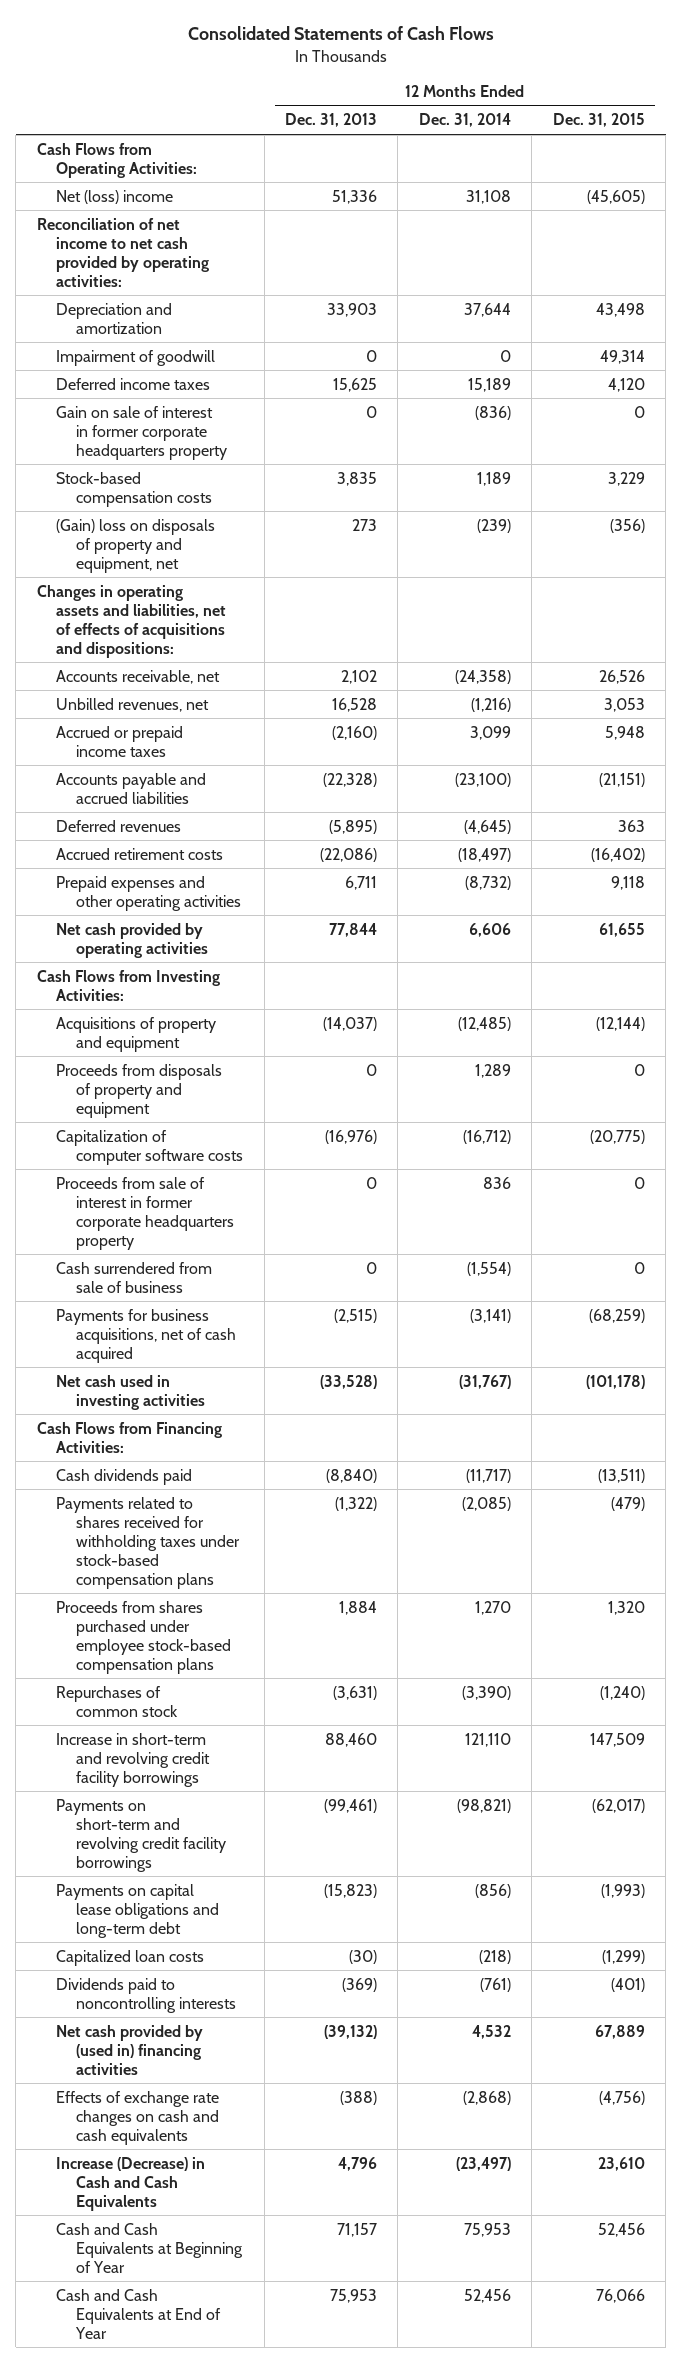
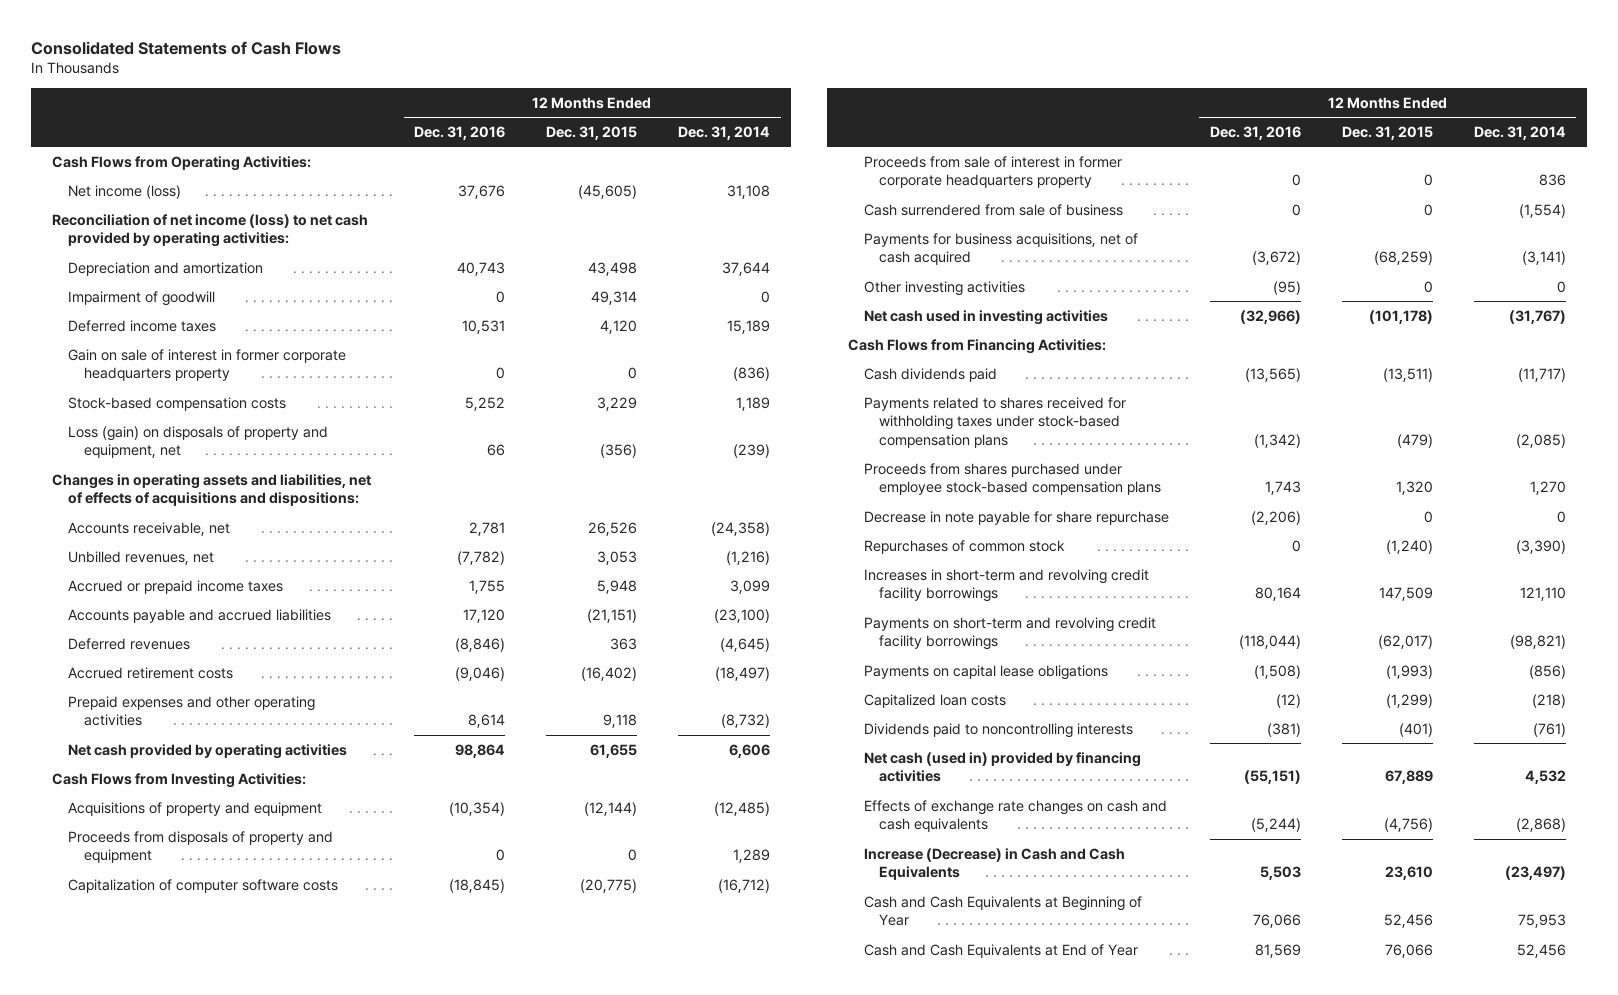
[284,113,377,128] Dec. 31, 2013 -> none
none -> [413,125,505,140] Dec. 31, 2016
[56,189,174,204] Net (loss) income -> [67,184,181,199] Net income (loss)
[36,217,210,287] Reconciliation of net income to net cash provided by operating activities: -> [51,213,368,248] Reconciliation of net income (loss) to net cash provided by operating activities:
[56,518,216,573] (Gain) loss on disposals of property and equipment, net -> [67,425,328,459] Loss (gain) on disposals of property and equipment, net
none -> [863,280,1025,296] Other investing activities
none -> [863,510,1169,525] Decrease in note payable for share repurchase
[56,1732,211,1787] Increase in short-term and revolving credit facility borrowings -> [863,568,1149,603] Increases in short-term and revolving credit facility borrowings
[56,1883,220,1938] Payments on capital lease obligations and long-term debt -> [863,664,1108,680] Payments on capital lease obligations
[56,2024,204,2075] Net cash provided by (used in) financing activities -> [863,751,1141,783] Net cash (used in) provided by financing activities

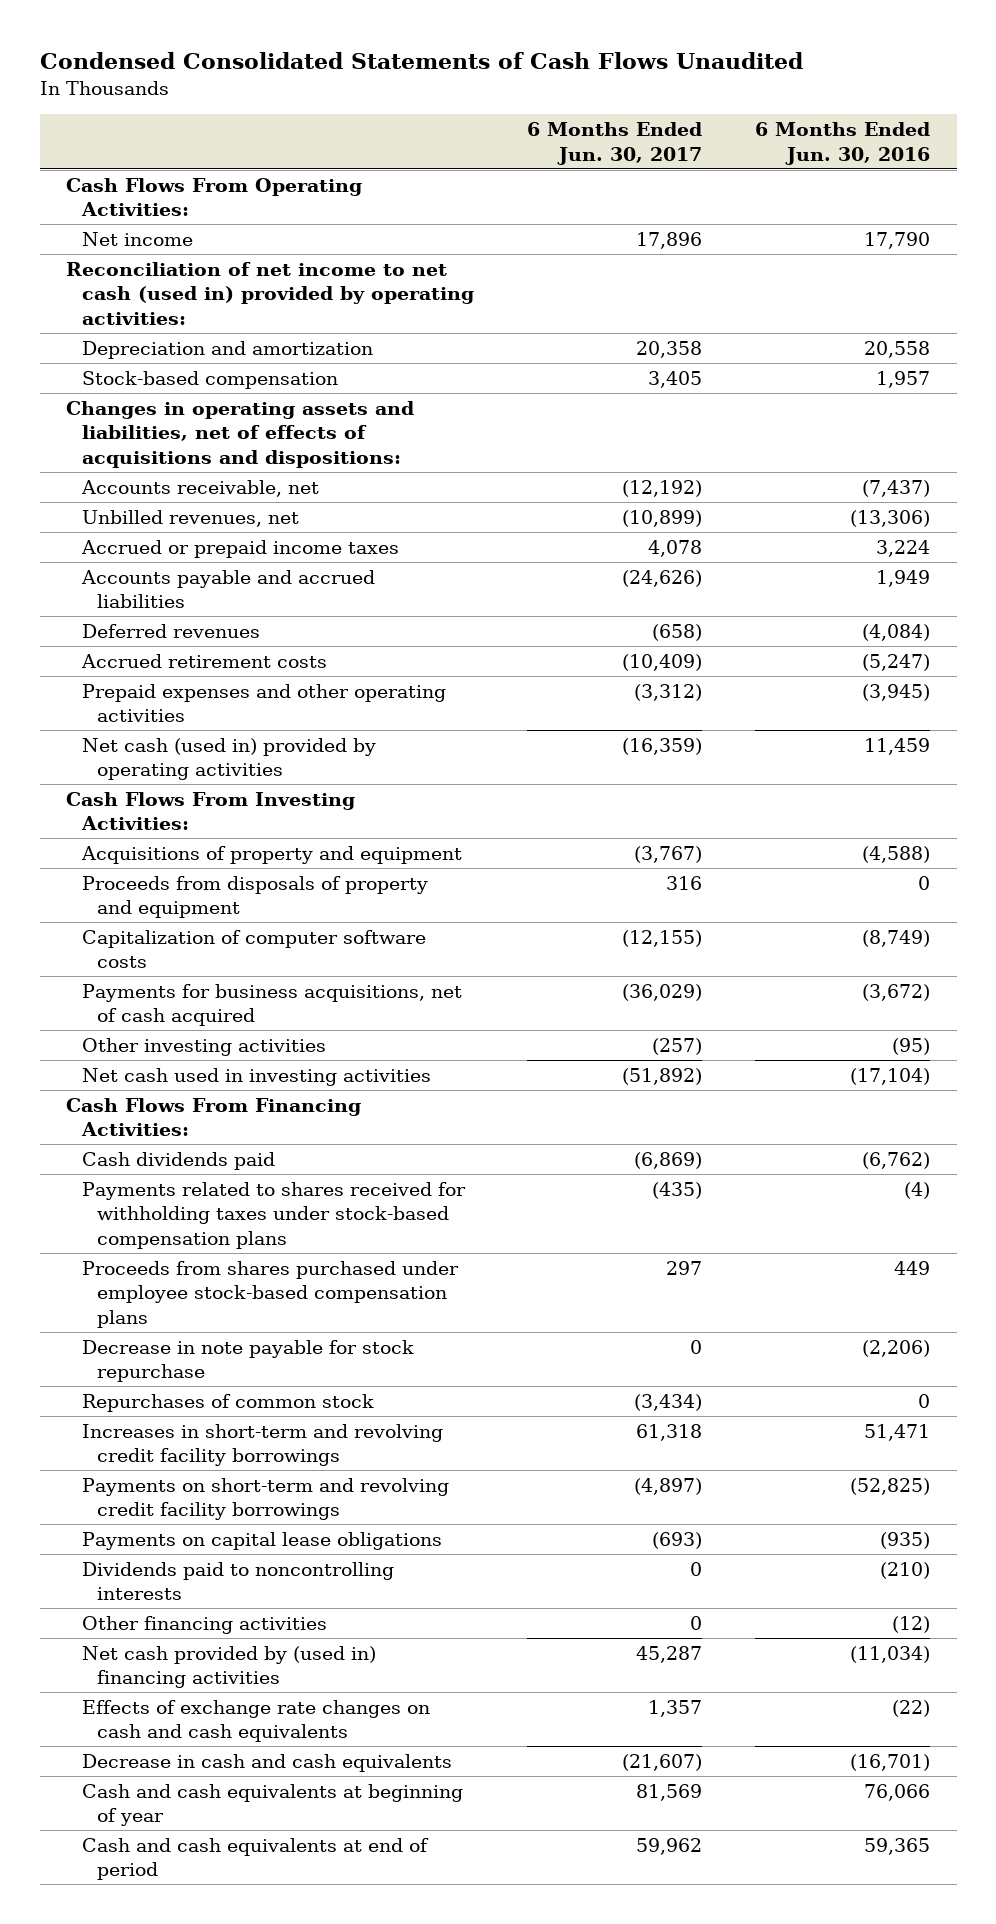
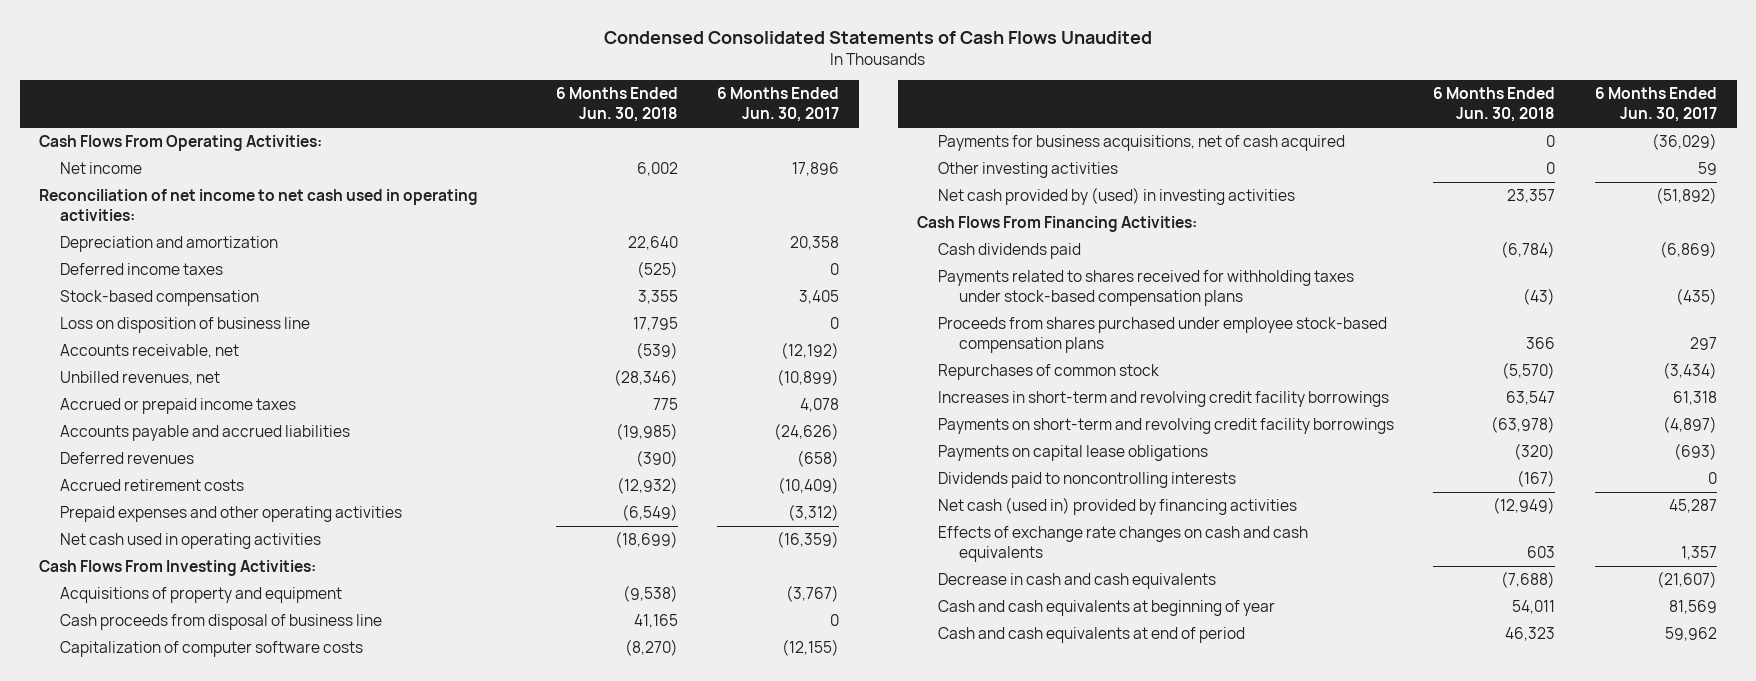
[754,122,930,165] 6 Months Ended Jun. 30, 2016 -> none
none -> [555,87,678,123] 6 Months Ended Jun. 30, 2018
[66,261,474,326] Reconciliation of net income to net cash (used in) provided by operating activities: -> [39,189,479,222] Reconciliation of net income to net cash used in operating activities:
none -> [60,263,224,276] Deferred income taxes
[66,400,415,469] Changes in operating assets and liabilities, net of effects of acquisitions and dispositions: -> none
none -> [60,317,311,334] Loss on disposition of business line
[81,737,376,781] Net cash (used in) provided by operating activities -> [60,533,322,550] Net cash used in operating activities
[81,875,428,919] Proceeds from disposals of property and equipment -> none
none -> [60,614,383,631] Cash proceeds from disposal of business line
[651,1037,702,1055] (257) -> [1697,162,1717,176] 59
[81,1067,431,1086] Net cash used in investing activities -> [938,187,1296,206] Net cash provided by (used) in investing activities
[81,1339,414,1383] Decrease in note payable for stock repurchase -> none
[81,1615,327,1634] Other financing activities -> none
[81,1645,376,1689] Net cash provided by (used in) financing activities -> [938,497,1298,516] Net cash (used in) provided by financing activities

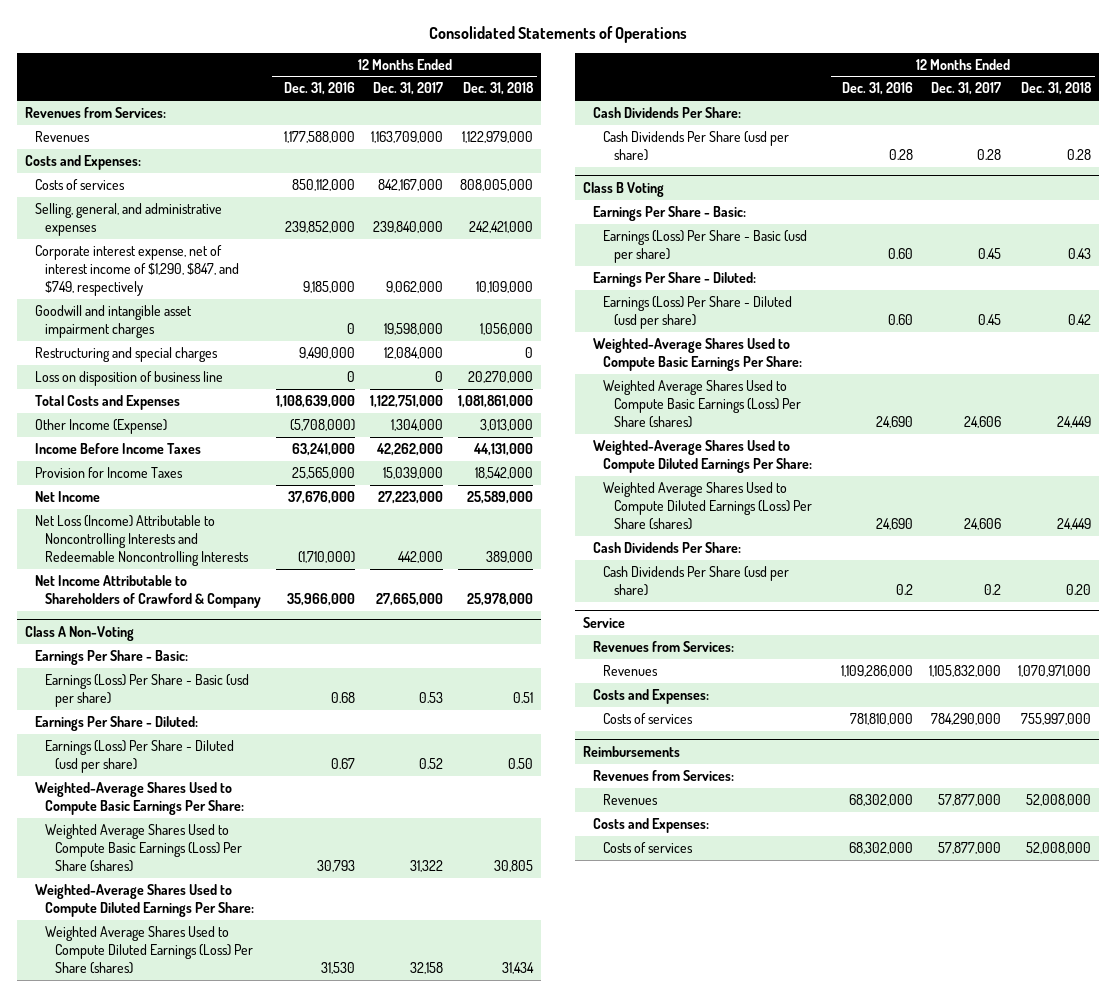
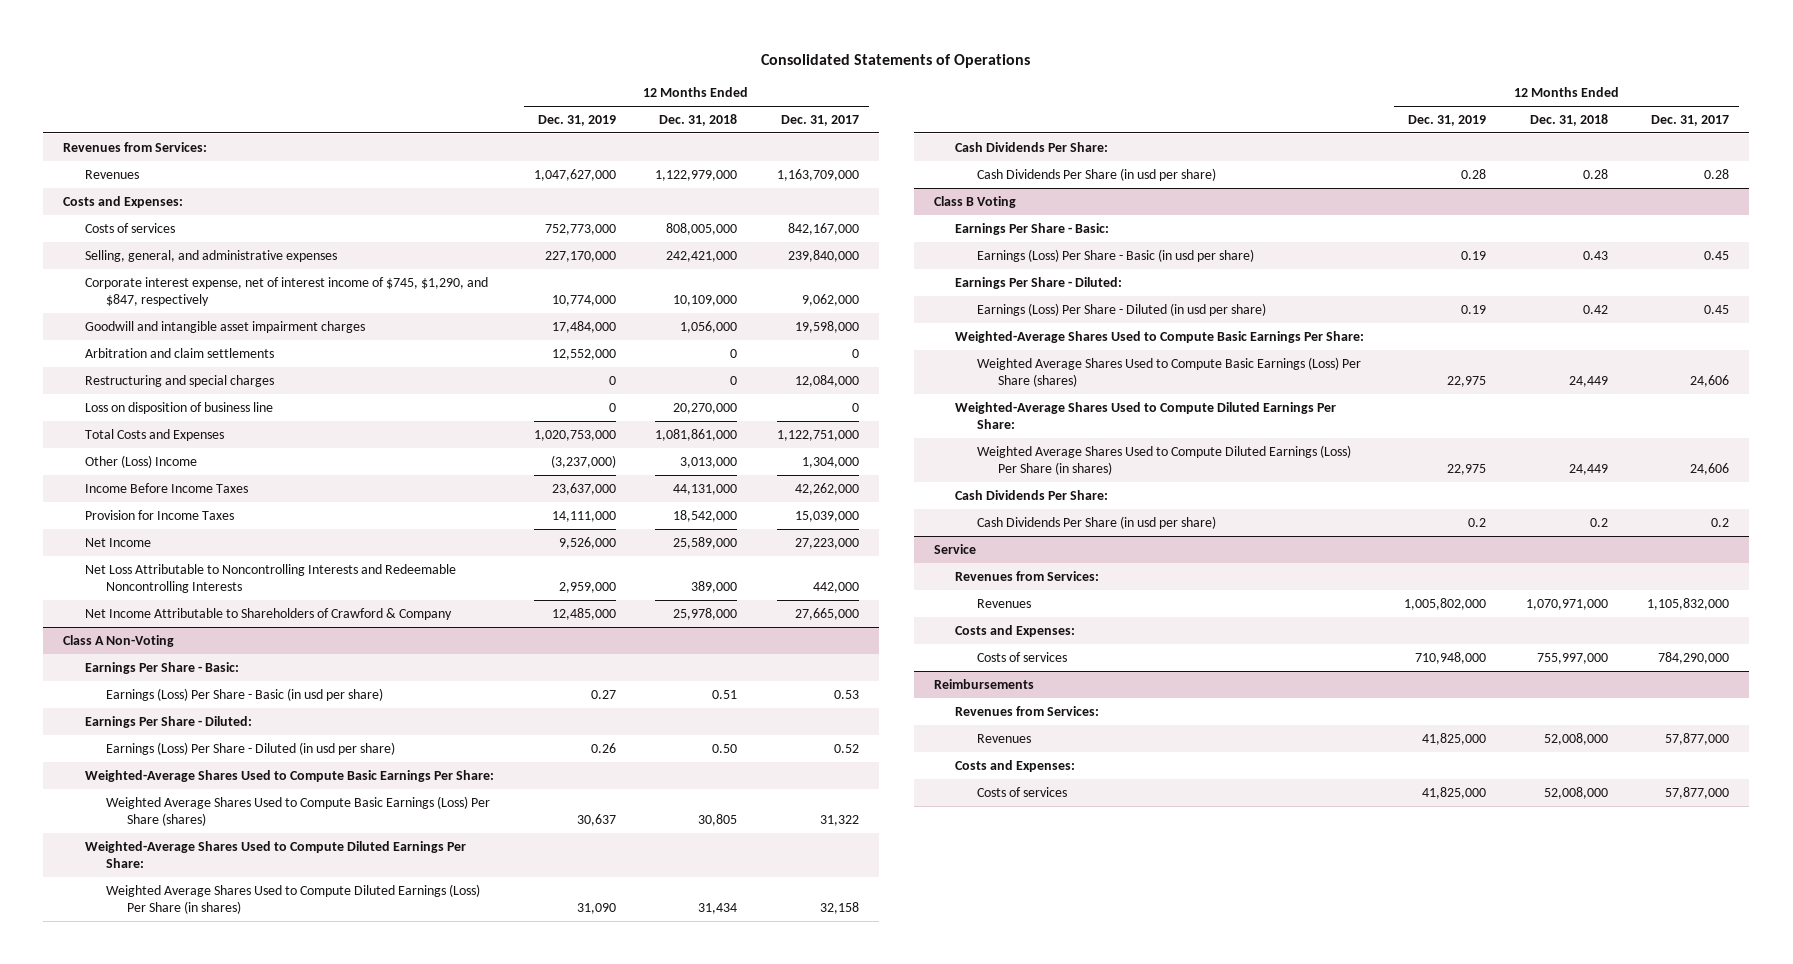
[284,82,356,96] Dec. 31, 2016 -> none
none -> [537,114,616,126] Dec. 31, 2019
[34,245,240,296] Corporate interest expense, net of interest income of $1,290, $847, and $749, respectively -> [84,276,488,306] Corporate interest expense, net of interest income of $745, $1,290, and $847, respectively
none -> [84,347,274,358] Arbitration and claim settlements
[34,419,167,435] Other Income (Expense) -> [84,454,197,468] Other (Loss) Income
[34,515,250,566] Net Loss (Income) Attributable to Noncontrolling Interests and Redeemable Noncontrolling Interests -> [84,563,456,593] Net Loss Attributable to Noncontrolling Interests and Redeemable Noncontrolling Interests
[45,674,250,707] Earnings (Loss) Per Share - Basic (usd per share) -> [106,687,384,701] Earnings (Loss) Per Share - Basic (in usd per share)
[45,740,235,773] Earnings (Loss) Per Share - Diluted (usd per share) -> [106,741,396,755] Earnings (Loss) Per Share - Diluted (in usd per share)
[45,926,254,974] Weighted Average Shares Used to Compute Diluted Earnings (Loss) Per Share (shares) -> [106,883,481,914] Weighted Average Shares Used to Compute Diluted Earnings (Loss) Per Share (in shares)
[603,131,790,161] Cash Dividends Per Share (usd per share) -> [976,167,1216,181] Cash Dividends Per Share (in usd per share)
[603,230,808,263] Earnings (Loss) Per Share - Basic (usd per share) -> [976,248,1254,262] Earnings (Loss) Per Share - Basic (in usd per share)
[603,296,793,329] Earnings (Loss) Per Share - Diluted (usd per share) -> [976,302,1266,316] Earnings (Loss) Per Share - Diluted (in usd per share)
[603,482,812,530] Weighted Average Shares Used to Compute Diluted Earnings (Loss) Per Share (shares) -> [976,444,1351,475] Weighted Average Shares Used to Compute Diluted Earnings (Loss) Per Share (in shares)
[603,566,790,596] Cash Dividends Per Share (usd per share) -> [976,515,1216,529] Cash Dividends Per Share (in usd per share)
[1066,583,1092,595] 0.20 -> [1589,517,1608,527] 0.2

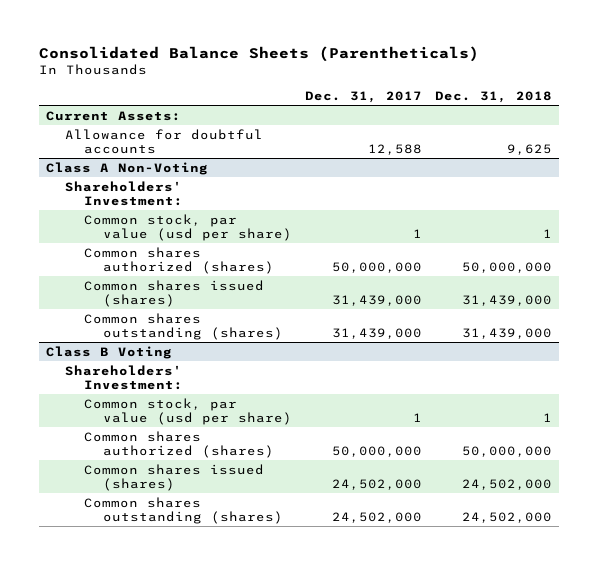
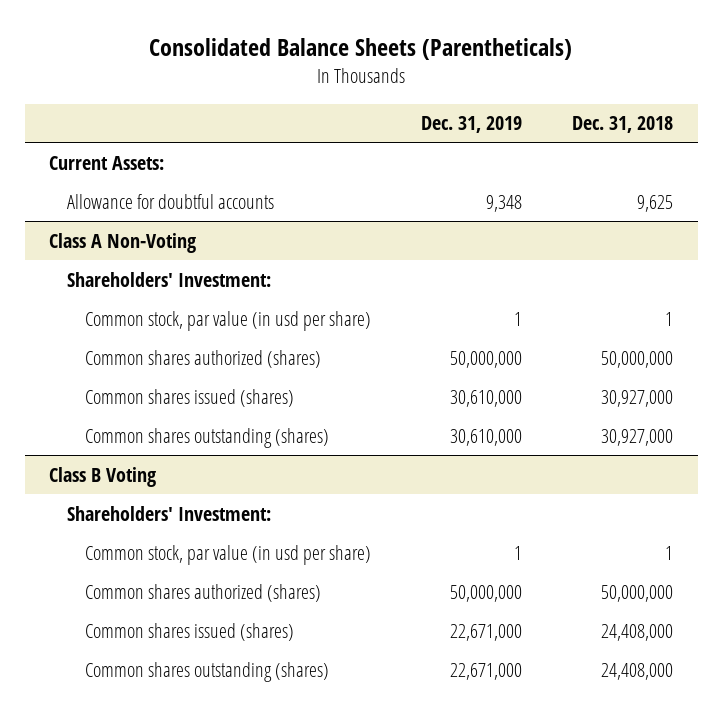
[304,90,422,103] Dec. 31, 2017 -> none
none -> [421,116,523,134] Dec. 31, 2019
[83,213,292,242] Common stock, par value (usd per share) -> [85,310,372,331] Common stock, par value (in usd per share)
[462,295,553,307] 31,439,000 -> [600,389,673,407] 30,927,000
[462,328,553,340] 31,439,000 -> [600,428,673,446] 30,927,000
[83,397,292,426] Common stock, par value (usd per share) -> [85,544,372,565] Common stock, par value (in usd per share)
[462,479,553,491] 24,502,000 -> [600,623,673,641] 24,408,000
[462,512,553,524] 24,502,000 -> [600,662,673,680] 24,408,000

